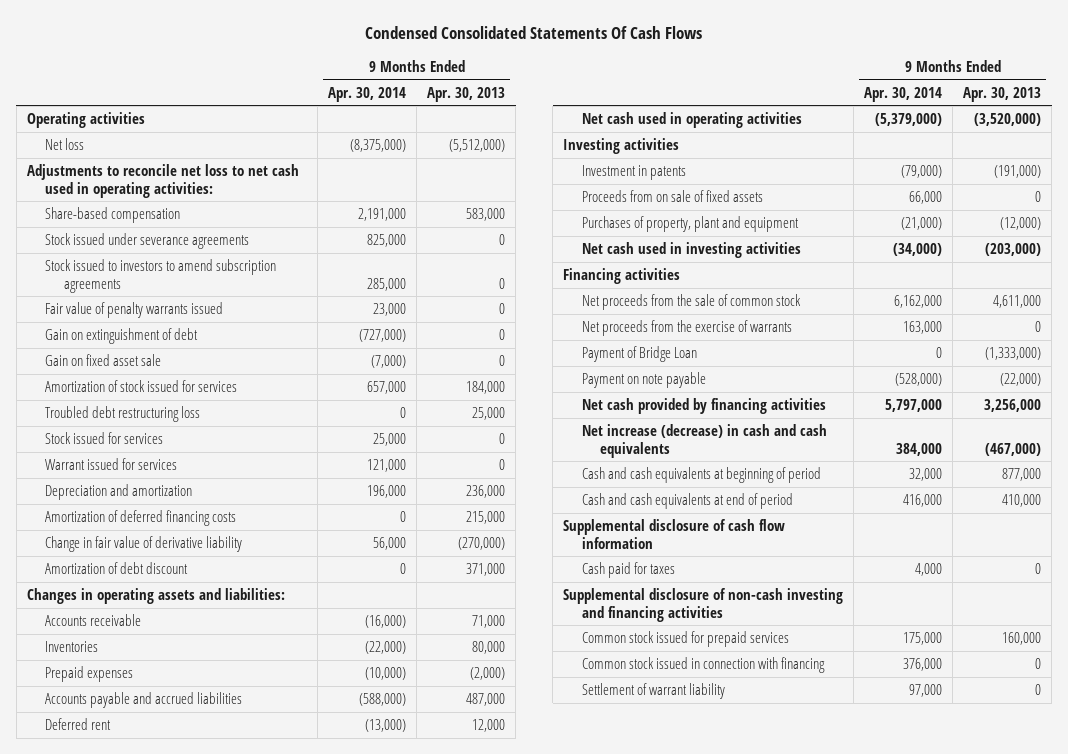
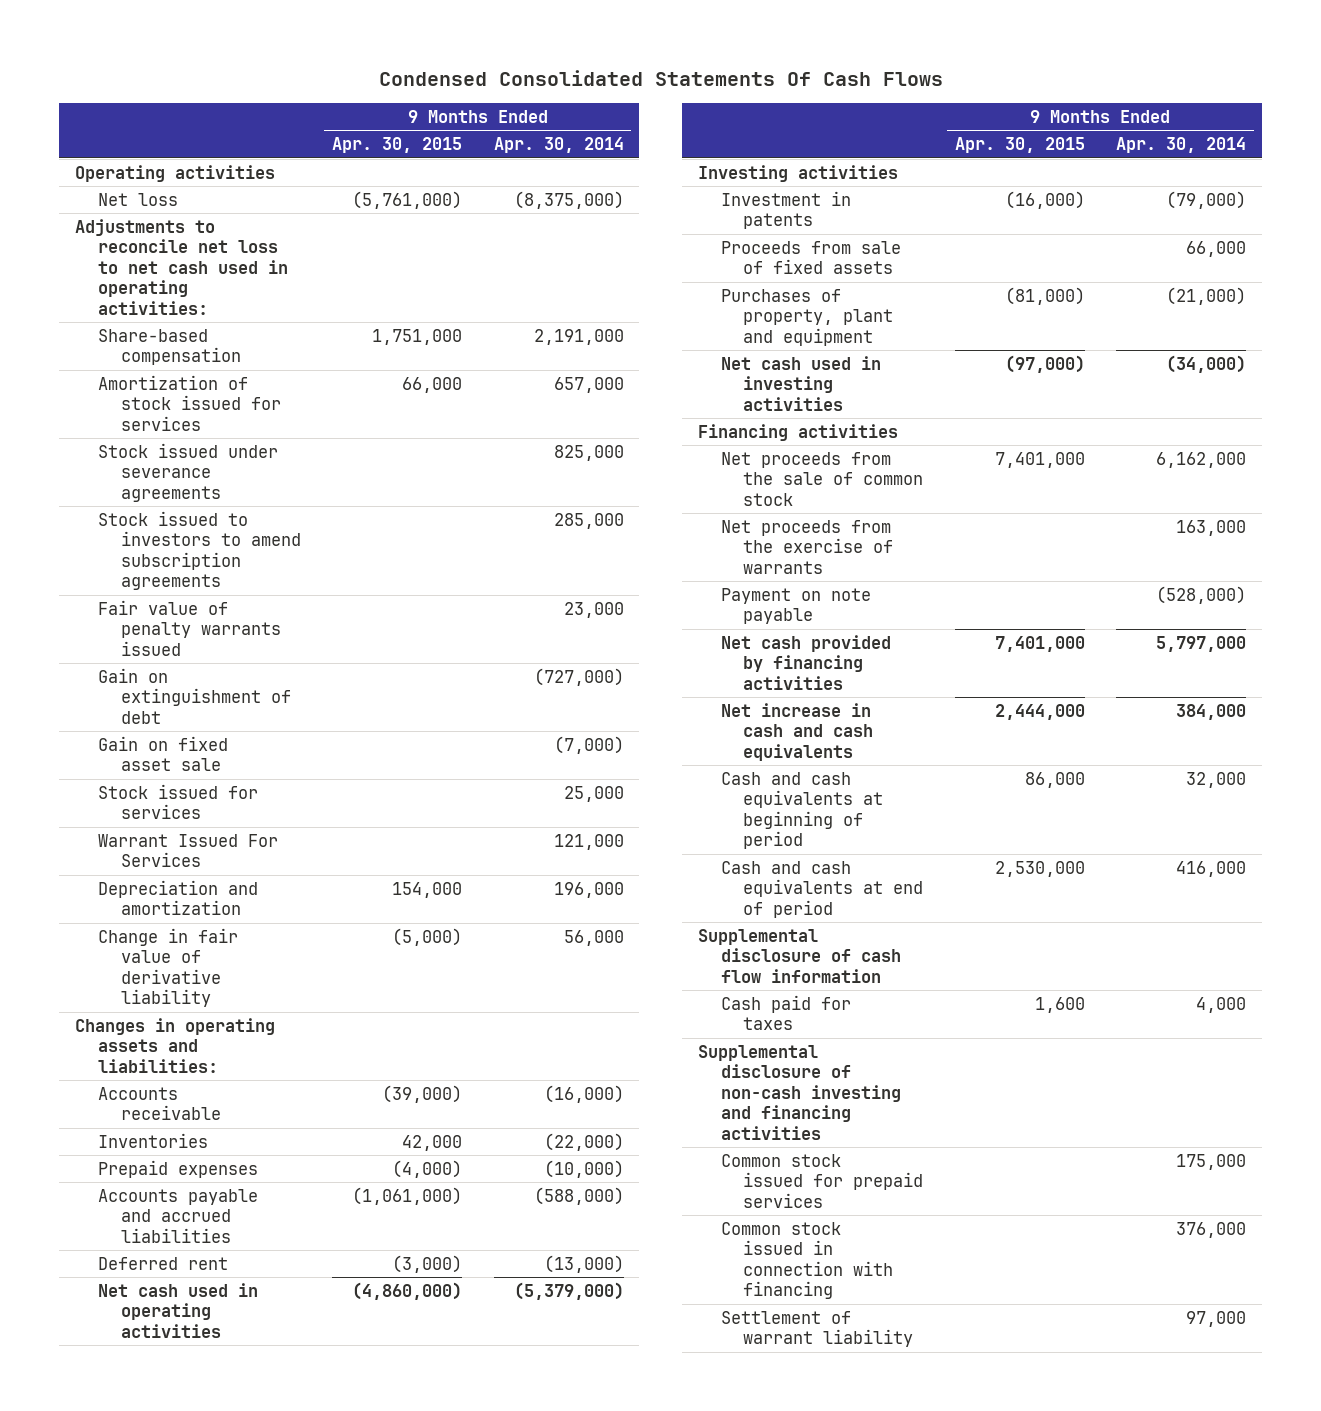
[427,86,506,102] Apr. 30, 2013 -> none
none -> [332,137,463,154] Apr. 30, 2015
[45,380,238,393] Amortization of stock issued for services -> [97,374,281,431] Amortization of stock issued for services
[45,406,201,423] Troubled debt restructuring loss -> none
[45,458,178,471] Warrant issued for services -> [97,833,278,868] Warrant Issued For Services
[45,510,237,527] Amortization of deferred financing costs -> none
[45,562,189,575] Amortization of debt discount -> none
[581,190,763,203] Proceeds from on sale of fixed assets -> [720,240,901,275] Proceeds from sale of fixed assets
[581,346,697,363] Payment of Bridge Loan -> none
[581,424,827,458] Net increase (decrease) in cash and cash equivalents -> [720,702,874,761] Net increase in cash and cash equivalents

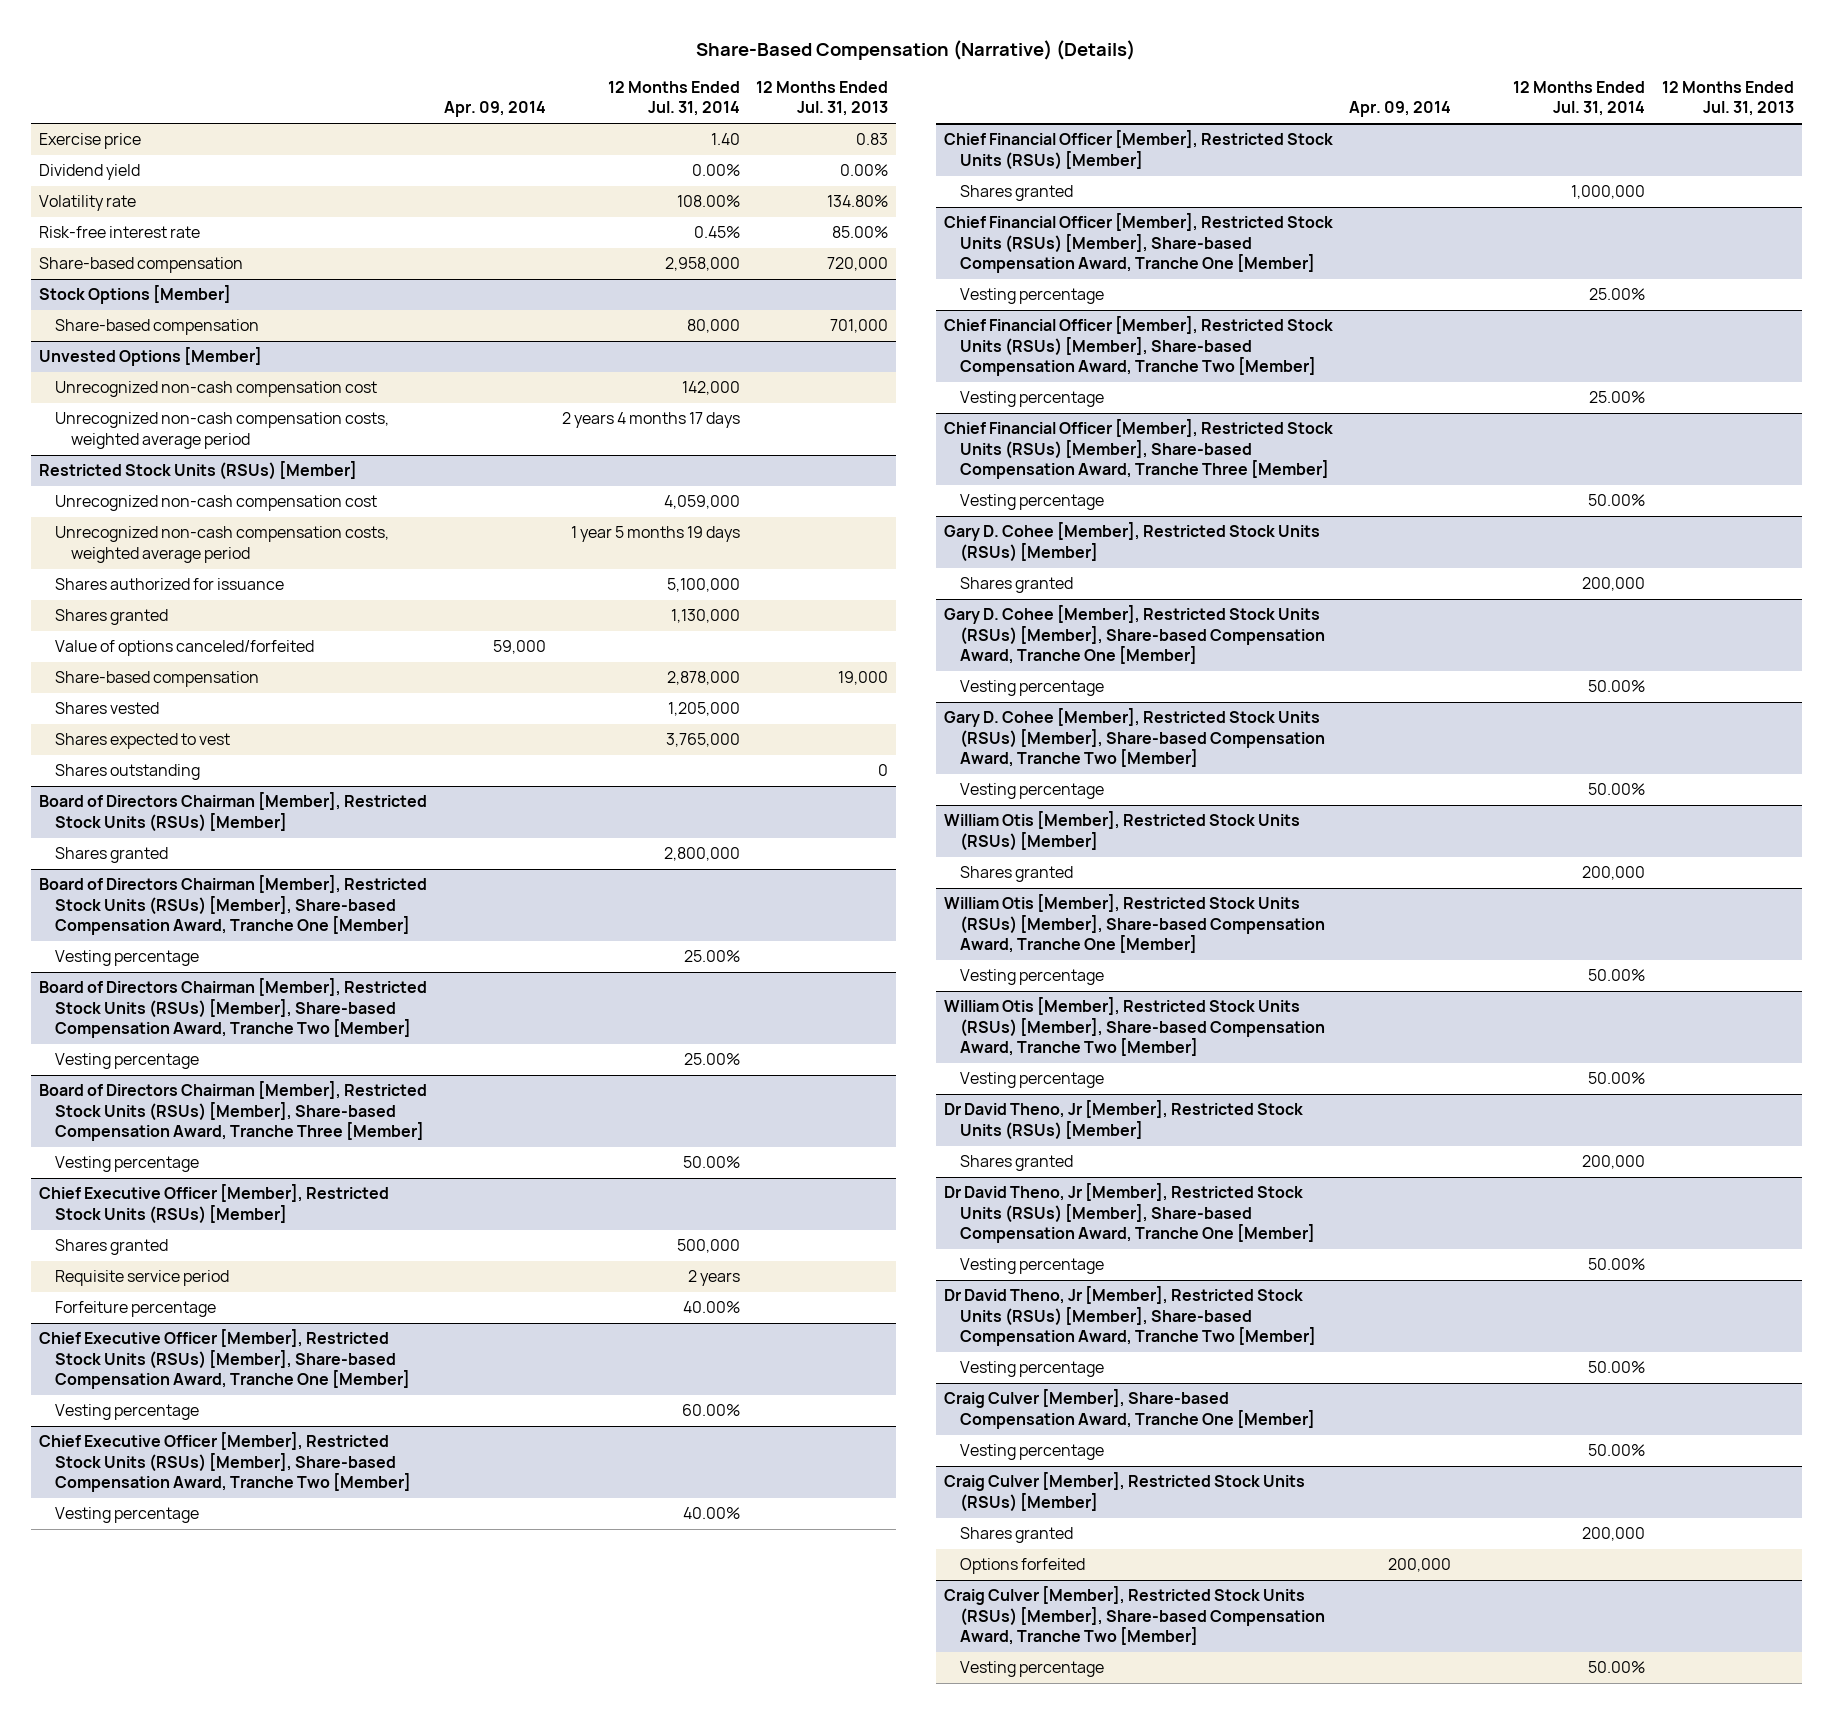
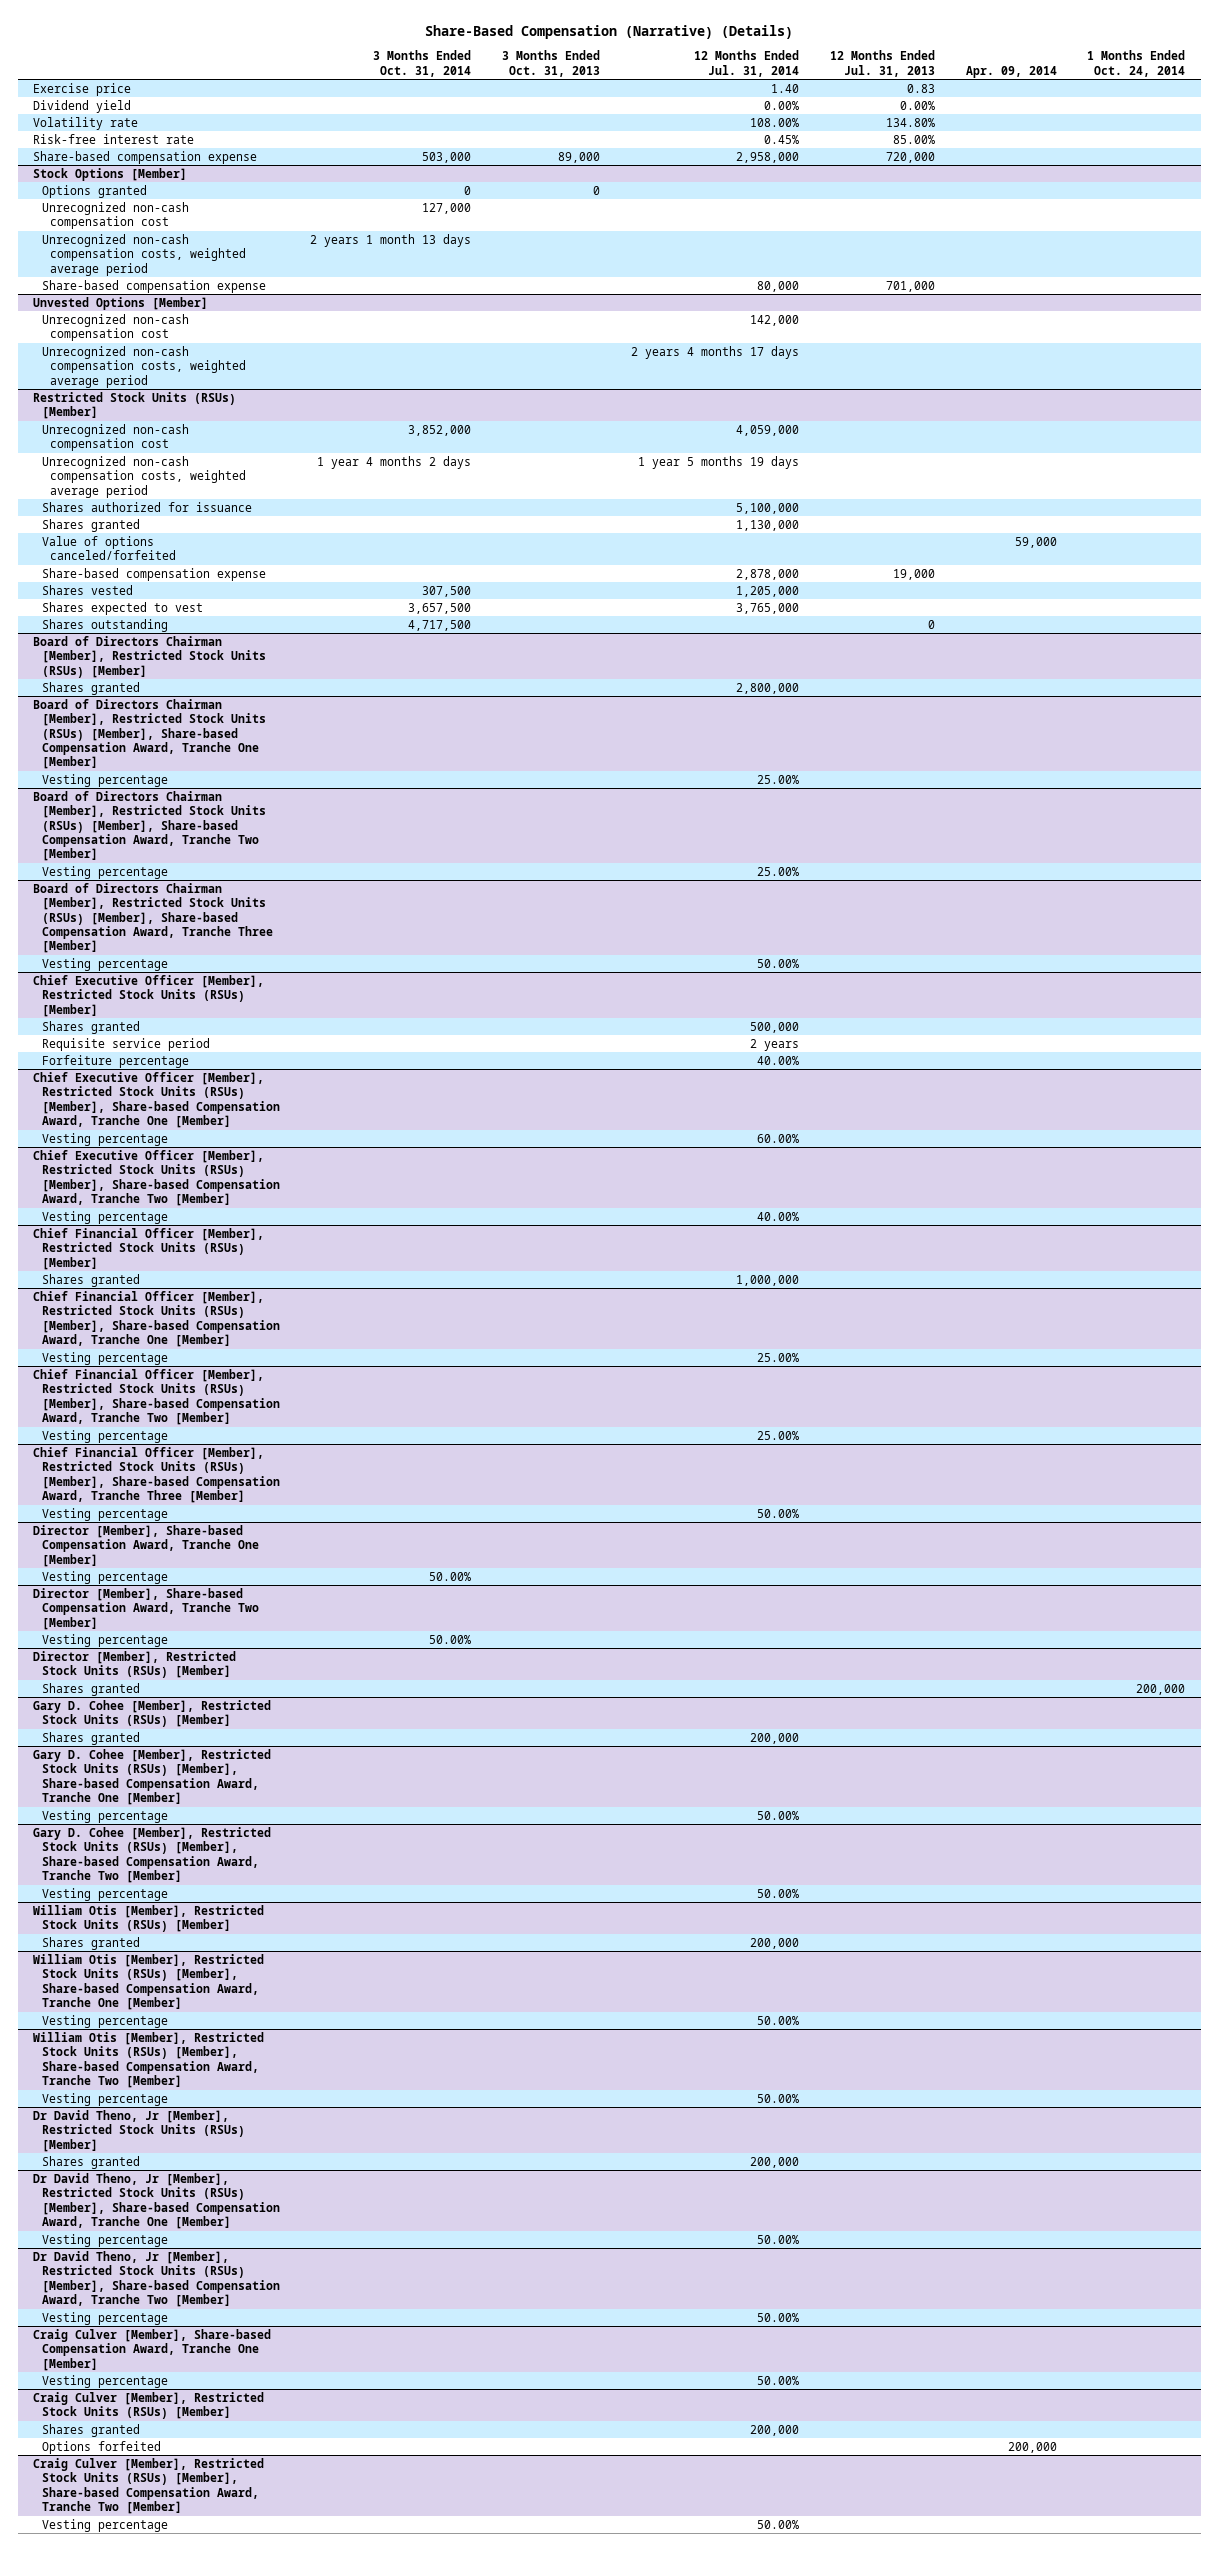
none -> [373,50,472,77] 3 Months Ended Oct. 31, 2014
none -> [502,50,601,77] 3 Months Ended Oct. 31, 2013
none -> [1087,50,1186,77] 1 Months Ended Oct. 24, 2014
[39,257,244,274] Share-based compensation -> [33,150,258,164] Share-based compensation expense
none -> [41,184,147,198] Options granted
none -> [41,201,189,230] Unrecognized non-cash compensation cost
none -> [41,233,246,276] Unrecognized non-cash compensation costs, weighted average period
[55,319,260,336] Share-based compensation -> [41,279,266,293] Share-based compensation expense
[55,671,260,688] Share-based compensation -> [41,567,266,581] Share-based compensation expense
none -> [33,1524,259,1567] Director [Member], Share-based Compensation Award, Tranche One [Member]
none -> [41,1570,168,1584] Vesting percentage
none -> [33,1587,259,1630] Director [Member], Share-based Compensation Award, Tranche Two [Member]
none -> [41,1633,168,1647] Vesting percentage
none -> [33,1650,237,1679] Director [Member], Restricted Stock Units (RSUs) [Member]
none -> [41,1682,140,1696] Shares granted

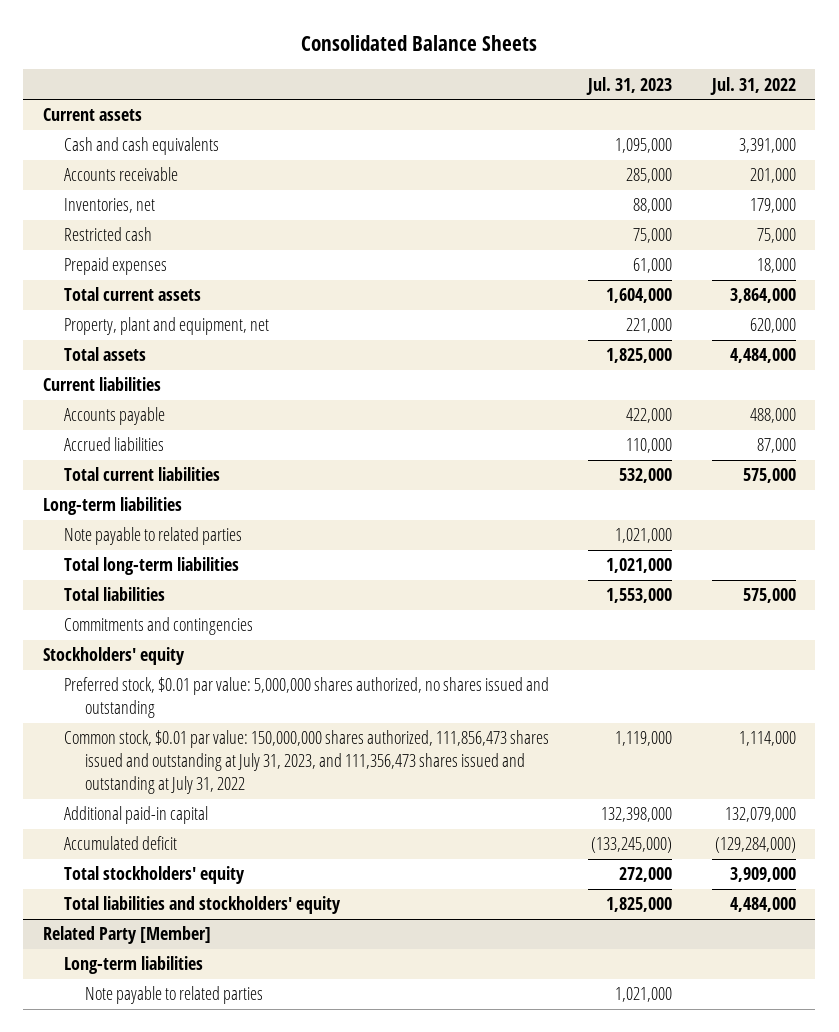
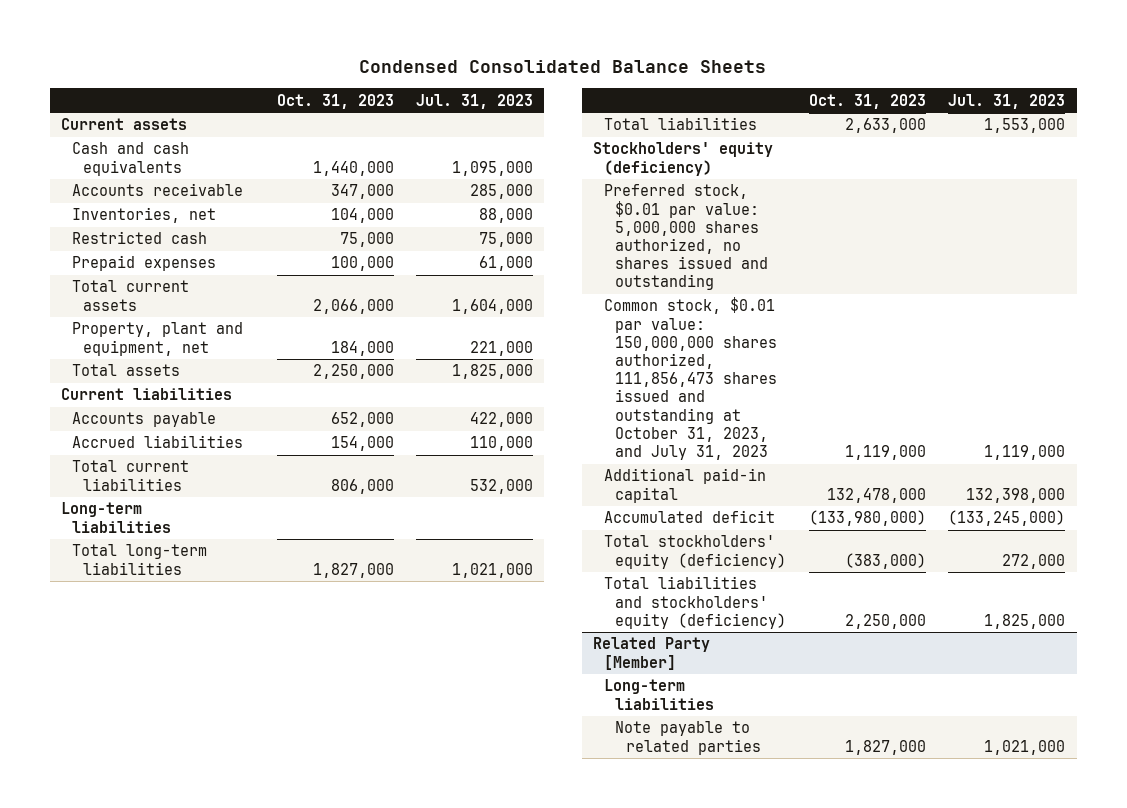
[301,35,538,52] Consolidated Balance Sheets -> [359,60,767,74] Condensed Consolidated Balance Sheets
[709,76,796,95] Jul. 31, 2022 -> none
none -> [276,93,394,109] Oct. 31, 2023
[64,527,243,546] Note payable to related parties -> none
[64,617,254,636] Commitments and contingencies -> none
[42,647,185,666] Stockholders' equity -> [593,142,774,176] Stockholders' equity (deficiency)
[64,730,550,795] Common stock, $0.01 par value: 150,000,000 shares authorized, 111,856,473 shares issued and outstanding at July 31, 2023, and 111,356,473 shares issued and outstanding at July 31, 2022 -> [604,297,778,461] Common stock, $0.01 par value: 150,000,000 shares authorized, 111,856,473 shares issued and outstanding at October 31, 2023, and July 31, 2023
[64,866,246,885] Total stockholders' equity -> [604,535,787,569] Total stockholders' equity (deficiency)
[64,896,342,915] Total liabilities and stockholders' equity -> [604,576,787,629] Total liabilities and stockholders' equity (deficiency)

